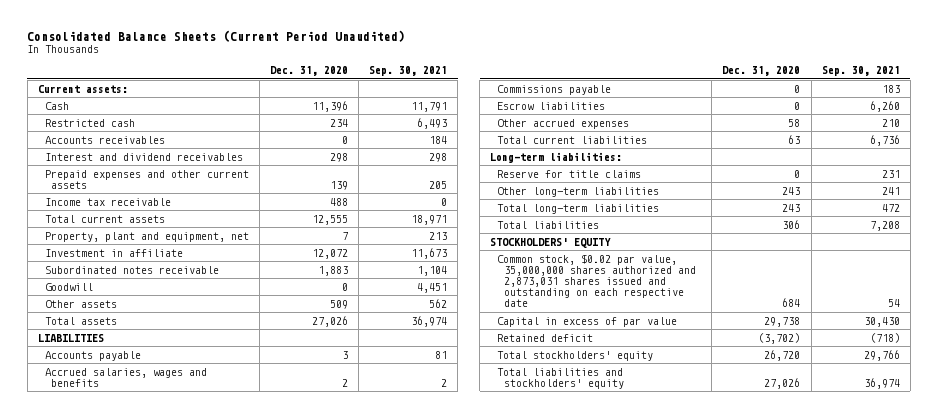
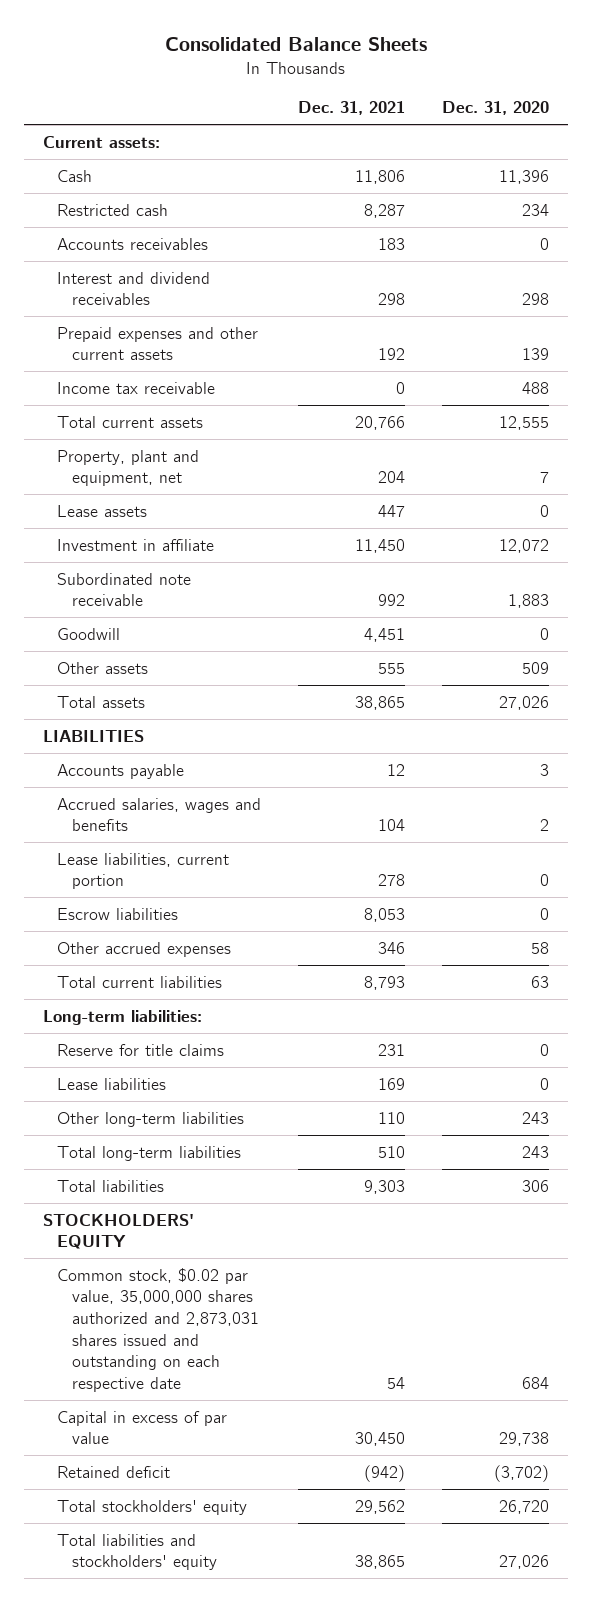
[27,29,406,42] Consolidated Balance Sheets (Current Period Unaudited) -> [165,36,428,51] Consolidated Balance Sheets
[369,66,448,77] Sep. 30, 2021 -> none
none -> [298,101,406,116] Dec. 31, 2021
none -> [57,504,148,517] Lease assets
[44,265,219,274] Subordinated notes receivable -> [57,572,192,607] Subordinated note receivable
[497,84,612,95] Commissions payable -> none
none -> [57,852,230,890] Lease liabilities, current portion
none -> [57,1077,167,1090] Lease liabilities

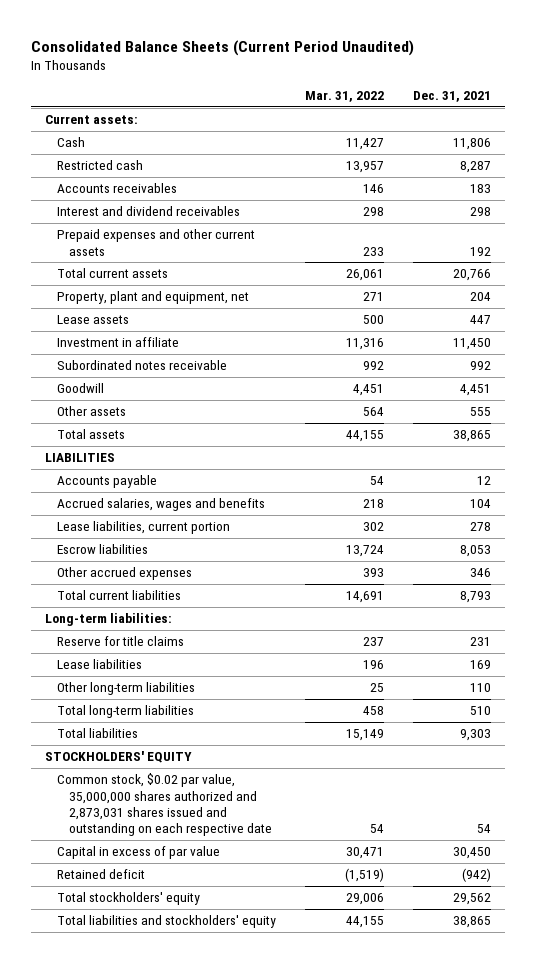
[165,36,428,51] Consolidated Balance Sheets -> [31,39,415,56] Consolidated Balance Sheets (Current Period Unaudited)
[442,101,550,116] Dec. 31, 2020 -> none
none -> [305,90,385,102] Mar. 31, 2022
[57,381,216,394] Income tax receivable -> none
[57,572,192,607] Subordinated note receivable -> [57,360,228,371] Subordinated notes receivable

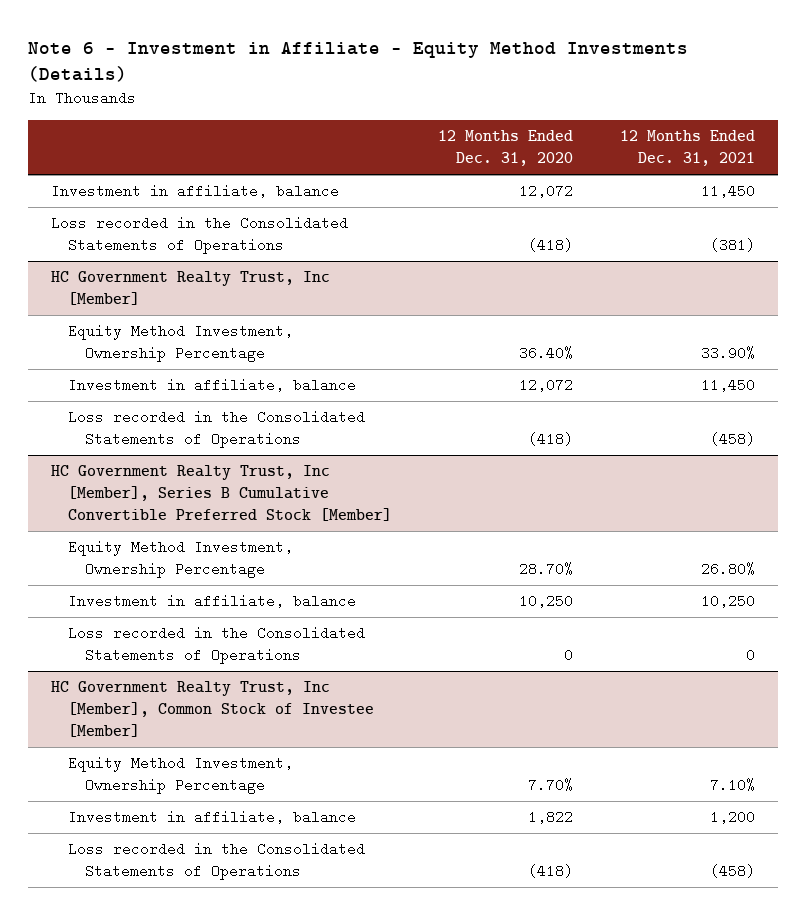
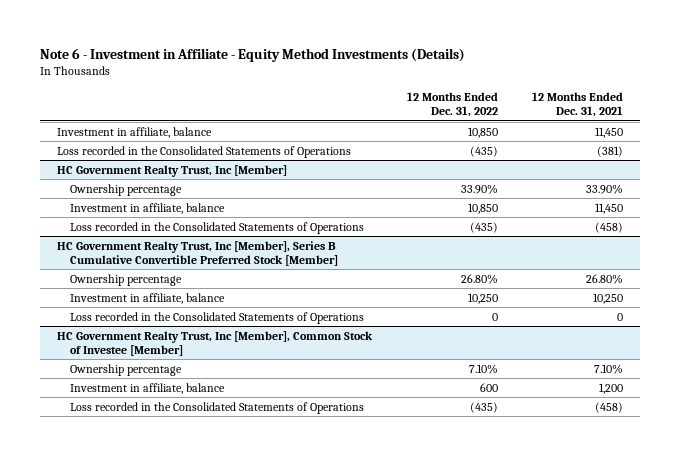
[438,130,574,167] 12 Months Ended Dec. 31, 2020 -> none
none -> [406,92,498,118] 12 Months Ended Dec. 31, 2022
[67,324,293,362] Equity Method Investment, Ownership Percentage -> [69,183,182,196] Ownership percentage
[67,540,293,578] Equity Method Investment, Ownership Percentage -> [69,273,182,286] Ownership percentage
[67,756,293,794] Equity Method Investment, Ownership Percentage -> [69,363,182,376] Ownership percentage

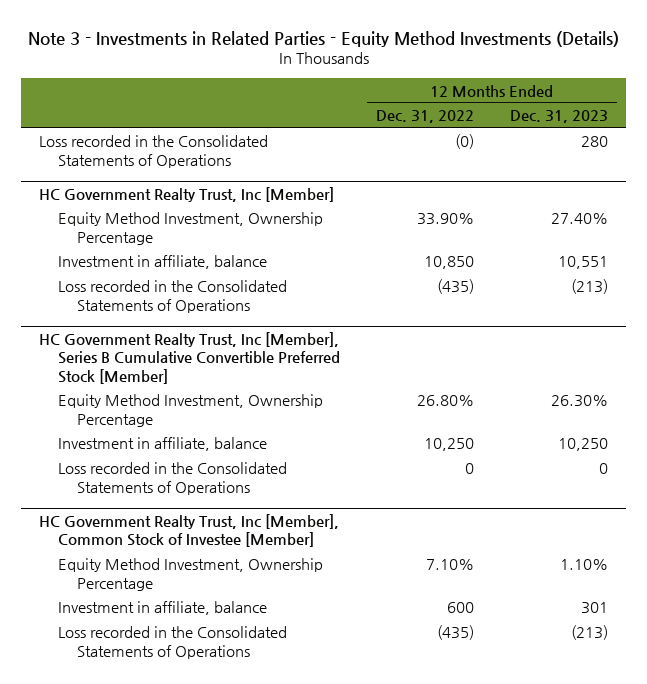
[39,47,465,62] Note 6 - Investment in Affiliate - Equity Method Investments (Details) -> [27,30,619,47] Note 3 - Investments in Related Parties - Equity Method Investments (Details)
[532,92,624,118] 12 Months Ended Dec. 31, 2021 -> none
none -> [510,110,609,124] Dec. 31, 2023
[56,126,212,138] Investment in affiliate, balance -> none
[469,145,498,157] (435) -> [455,134,475,150] (0)
[69,183,182,196] Ownership percentage -> [57,212,323,246] Equity Method Investment, Ownership Percentage
[69,273,182,286] Ownership percentage -> [57,394,323,428] Equity Method Investment, Ownership Percentage
[69,363,182,376] Ownership percentage -> [57,558,323,592] Equity Method Investment, Ownership Percentage

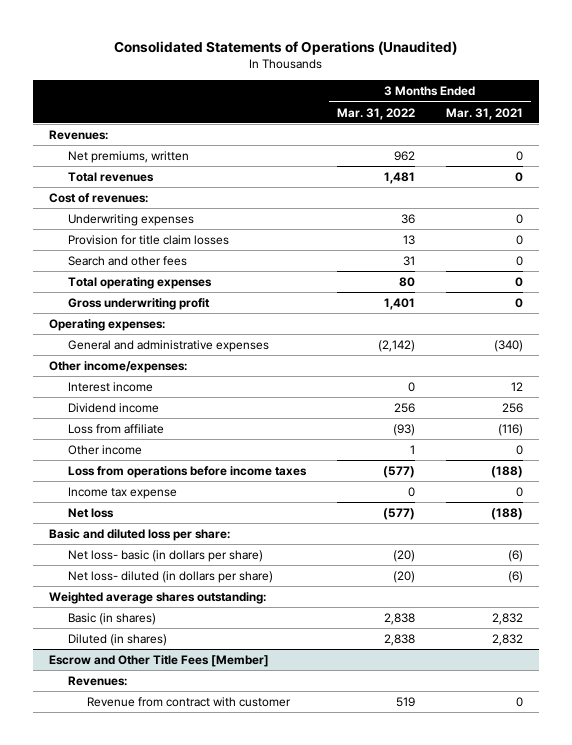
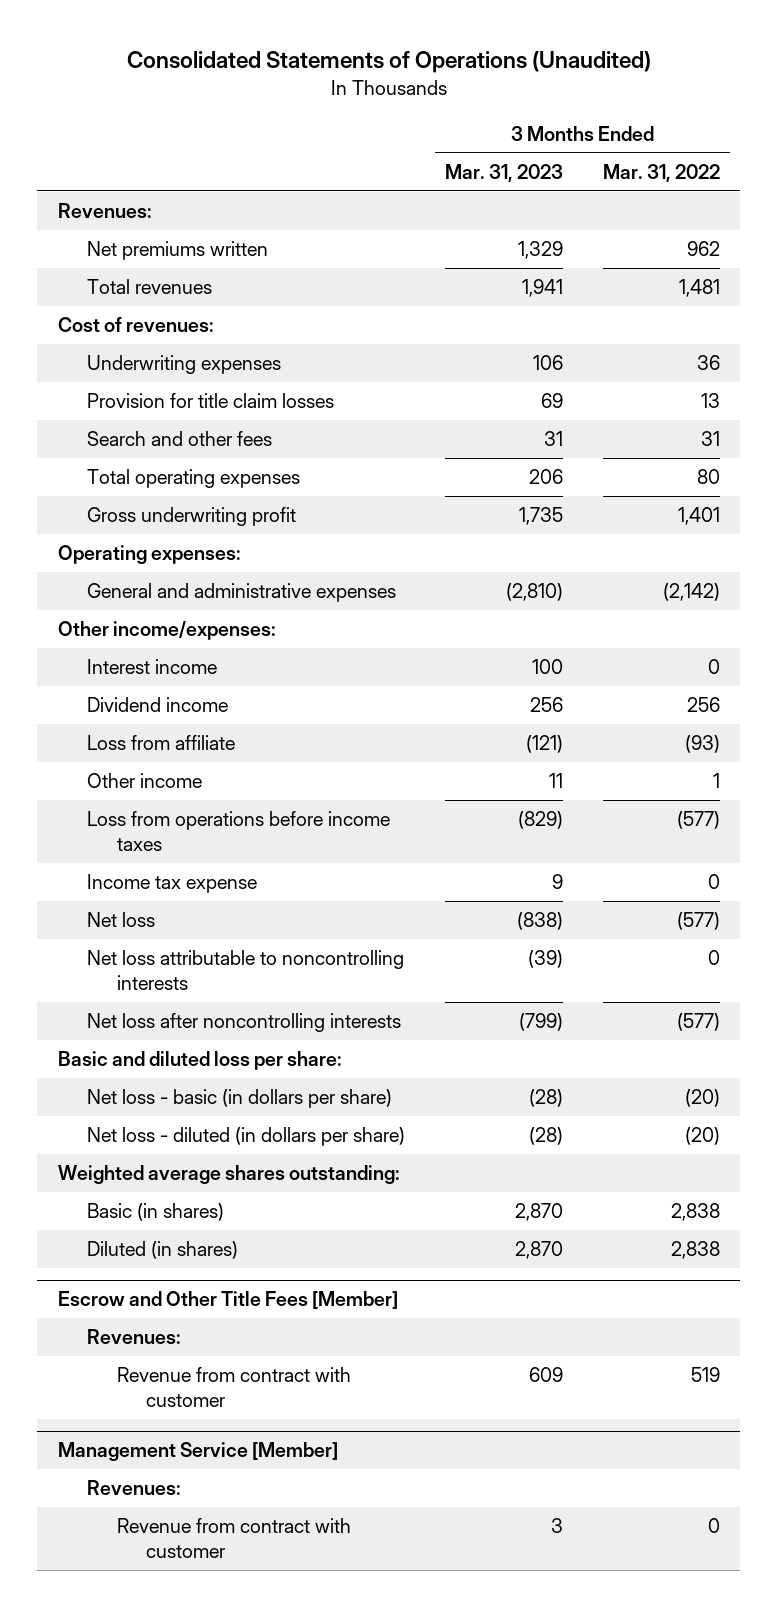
[446,107,524,120] Mar. 31, 2021 -> none
none -> [445,163,564,182] Mar. 31, 2023
[67,150,189,163] Net premiums, written -> [87,241,269,261] Net premiums written
none -> [87,950,405,990] Net loss attributable to noncontrolling interests
none -> [87,1013,402,1033] Net loss after noncontrolling interests
[67,549,263,562] Net loss- basic (in dollars per share) -> [87,1089,393,1109] Net loss - basic (in dollars per share)
[67,570,273,583] Net loss- diluted (in dollars per share) -> [87,1127,406,1147] Net loss - diluted (in dollars per share)
none -> [57,1442,338,1462] Management Service [Member]
none -> [87,1480,182,1496] Revenues:
none -> [116,1518,351,1558] Revenue from contract with customer

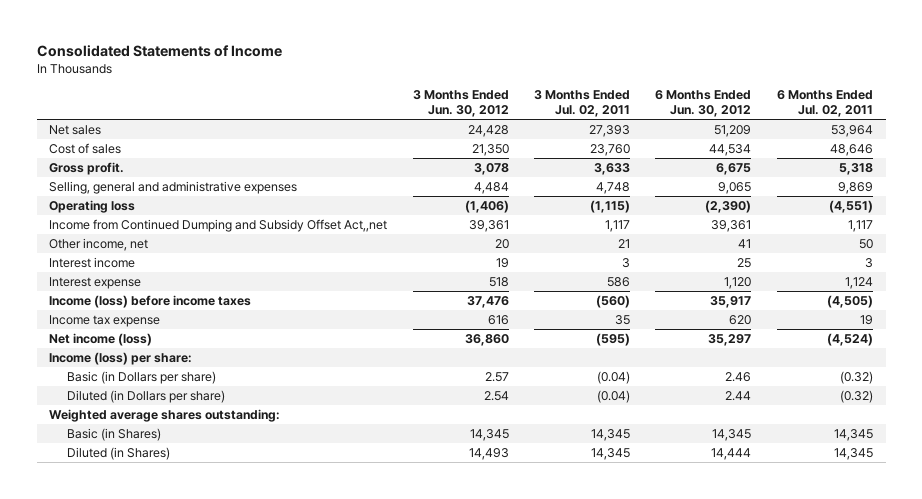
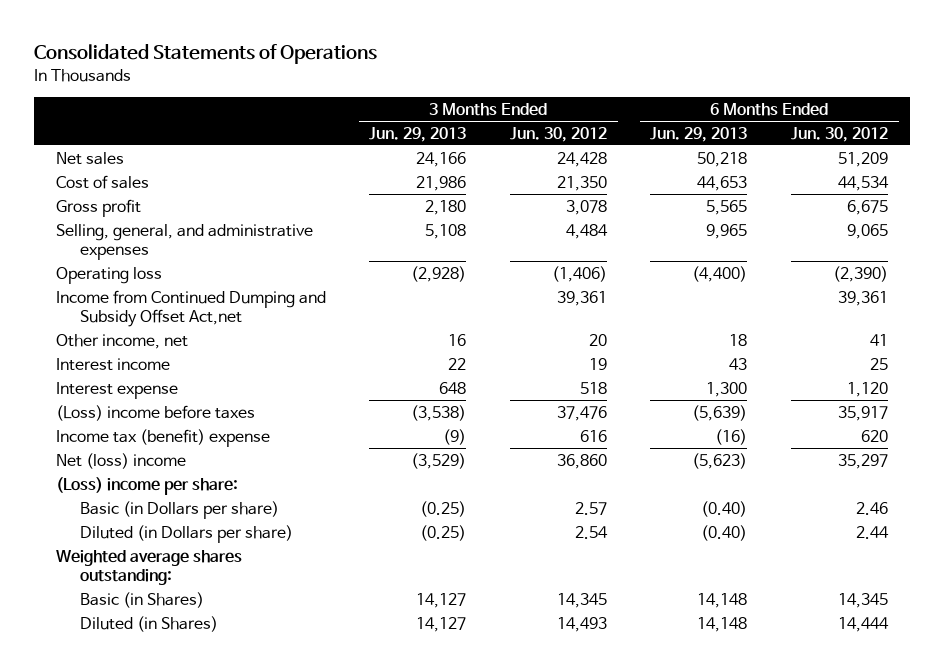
[36,44,282,57] Consolidated Statements of Income -> [34,44,378,65] Consolidated Statements of Operations
[534,90,631,117] 3 Months Ended Jul. 02, 2011 -> none
[776,90,873,117] 6 Months Ended Jul. 02, 2011 -> none
none -> [369,126,467,142] Jun. 29, 2013
none -> [650,126,748,142] Jun. 29, 2013
[49,162,125,176] Gross profit. -> [55,198,141,217] Gross profit
[49,181,298,195] Selling, general and administrative expenses -> [55,223,313,260] Selling, general, and administrative expenses
[49,219,388,233] Income from Continued Dumping and Subsidy Offset Act,,net -> [55,289,326,327] Income from Continued Dumping and Subsidy Offset Act,net
[49,295,252,309] Income (loss) before income taxes -> [55,404,255,421] (Loss) income before taxes
[49,315,161,328] Income tax expense -> [55,428,270,447] Income tax (benefit) expense
[49,333,153,347] Net income (loss) -> [55,452,186,469] Net (loss) income
[49,352,193,366] Income (loss) per share: -> [55,476,238,495] (Loss) income per share:

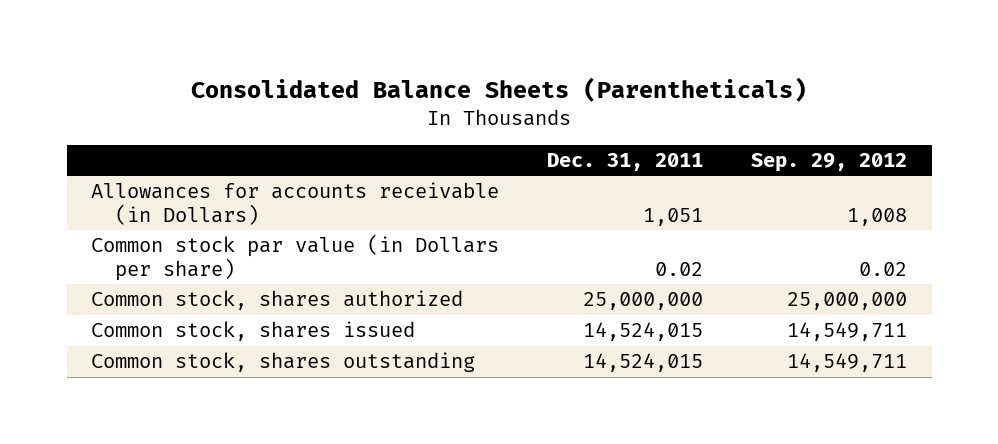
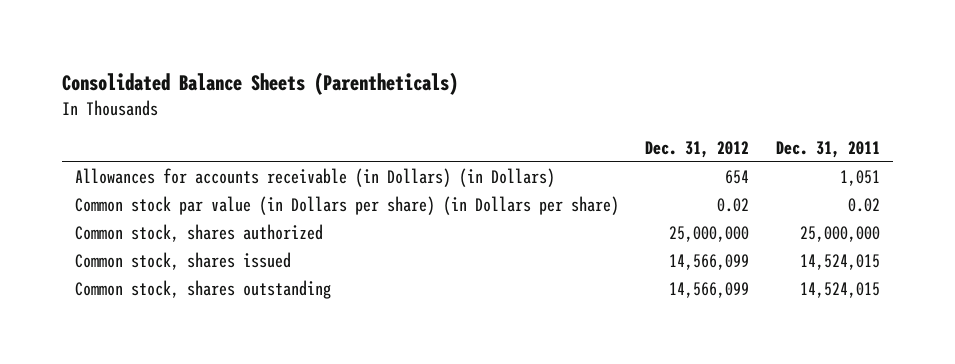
[751,153,908,173] Sep. 29, 2012 -> none
none -> [645,140,750,158] Dec. 31, 2012
[90,182,499,225] Allowances for accounts receivable (in Dollars) -> [75,167,556,187] Allowances for accounts receivable (in Dollars) (in Dollars)
[90,234,499,281] Common stock par value (in Dollars per share) -> [75,195,620,215] Common stock par value (in Dollars per share) (in Dollars per share)

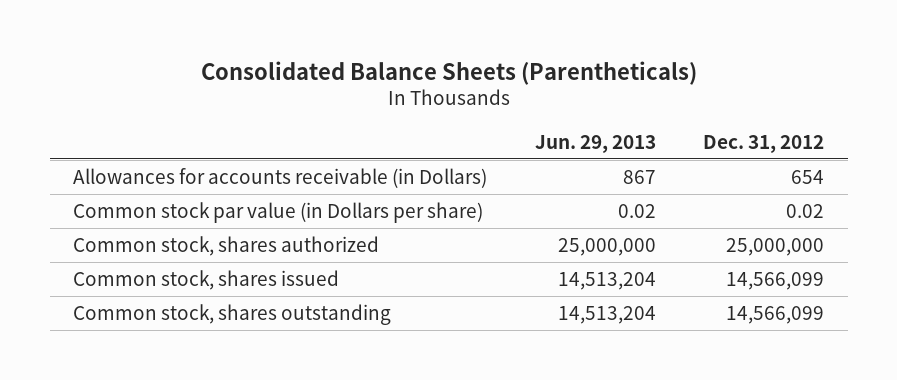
[775,140,880,158] Dec. 31, 2011 -> none
none -> [534,134,656,153] Jun. 29, 2013
[75,167,556,187] Allowances for accounts receivable (in Dollars) (in Dollars) -> [73,168,488,189] Allowances for accounts receivable (in Dollars)
[75,195,620,215] Common stock par value (in Dollars per share) (in Dollars per share) -> [73,202,484,224] Common stock par value (in Dollars per share)

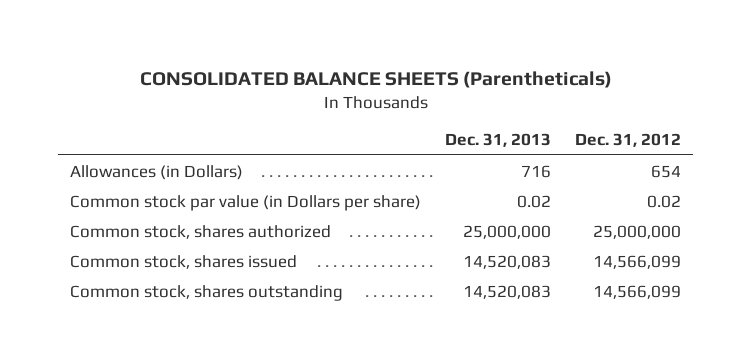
[200,60,697,85] Consolidated Balance Sheets (Parentheticals) -> [139,70,612,88] CONSOLIDATED BALANCE SHEETS (Parentheticals)
[534,134,656,153] Jun. 29, 2013 -> none
none -> [445,133,552,148] Dec. 31, 2013
[73,168,488,189] Allowances for accounts receivable (in Dollars) -> [70,164,244,180] Allowances (in Dollars)

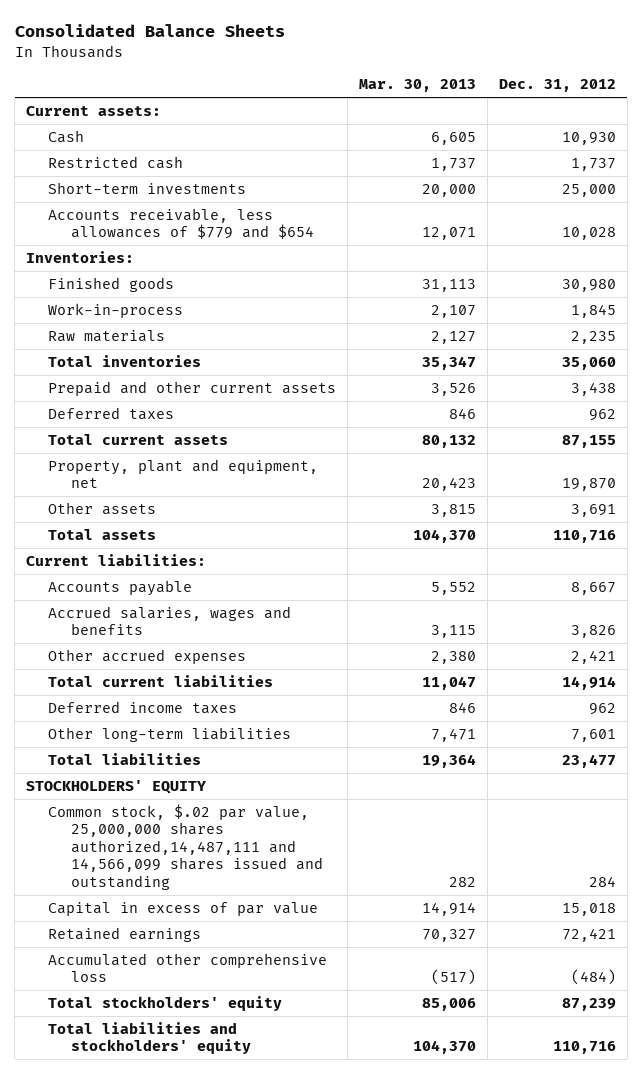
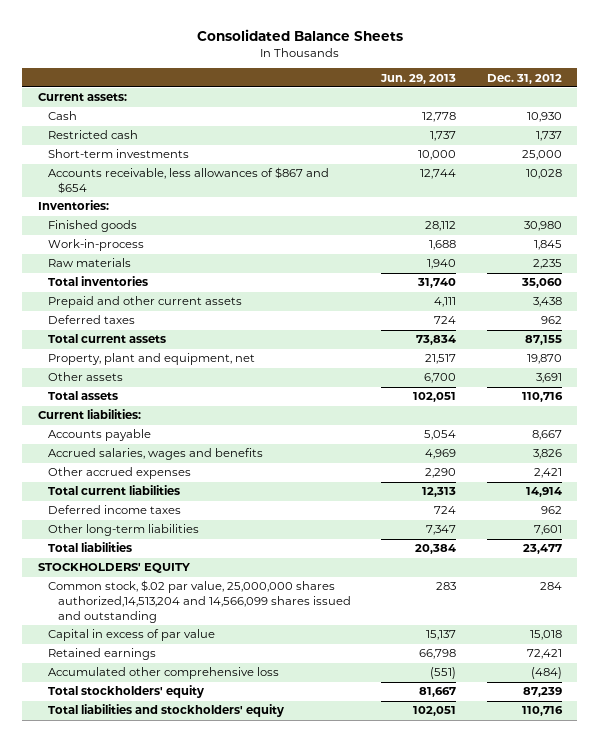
[359,79,477,93] Mar. 30, 2013 -> none
none -> [380,73,457,84] Jun. 29, 2013
[48,208,315,240] Accounts receivable, less allowances of $779 and $654 -> [47,167,329,195] Accounts receivable, less allowances of $867 and $654
[48,804,324,890] Common stock, $.02 par value, 25,000,000 shares authorized,14,487,111 and 14,566,099 shares issued and outstanding -> [47,580,352,624] Common stock, $.02 par value, 25,000,000 shares authorized,14,513,204 and 14,566,099 shares issued and outstanding

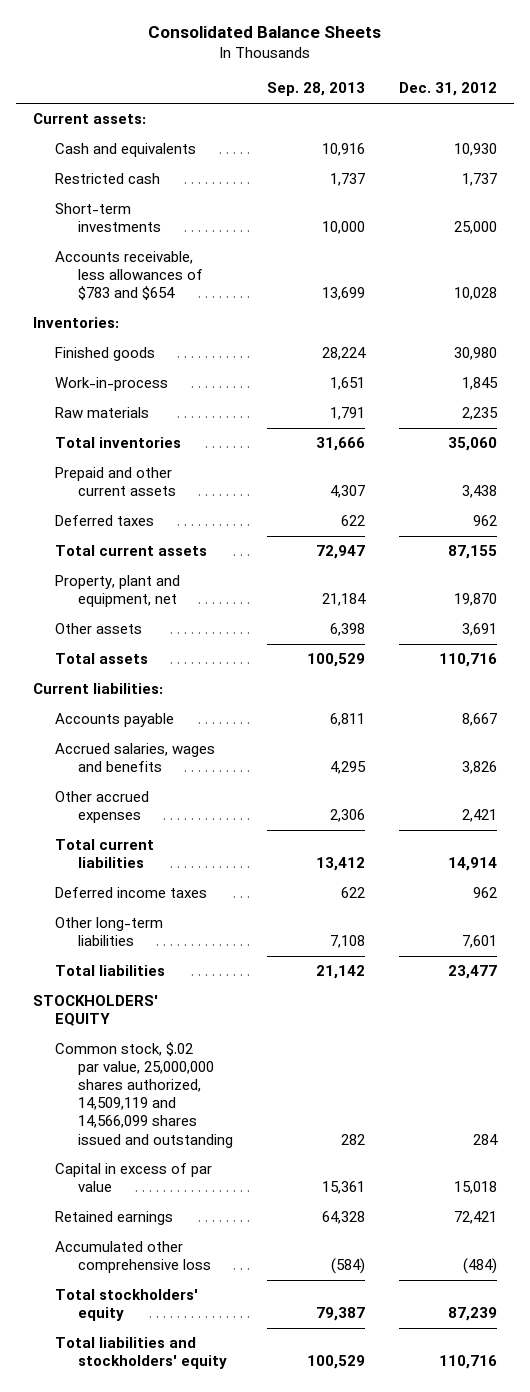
[380,73,457,84] Jun. 29, 2013 -> none
none -> [266,82,365,97] Sep. 28, 2013
[47,111,77,121] Cash -> [55,143,197,158] Cash and equivalents
[47,167,329,195] Accounts receivable, less allowances of $867 and $654 -> [55,251,203,301] Accounts receivable, less allowances of $783 and $654
[47,580,352,624] Common stock, $.02 par value, 25,000,000 shares authorized,14,513,204 and 14,566,099 shares issued and outstanding -> [55,1042,233,1148] Common stock, $.02 par value, 25,000,000 shares authorized, 14,509,119 and 14,566,099 shares issued and outstanding

